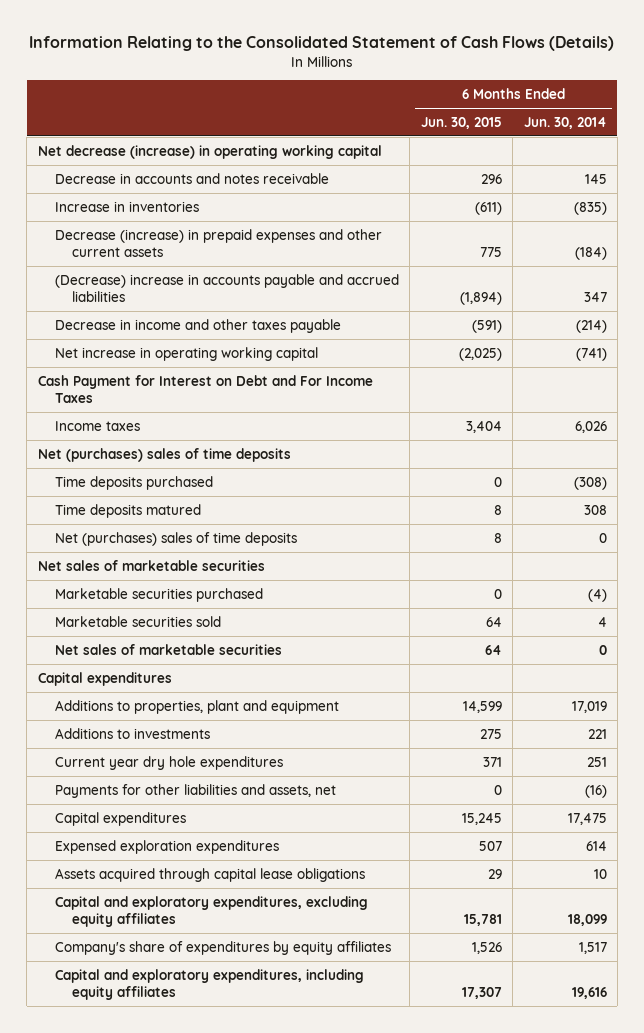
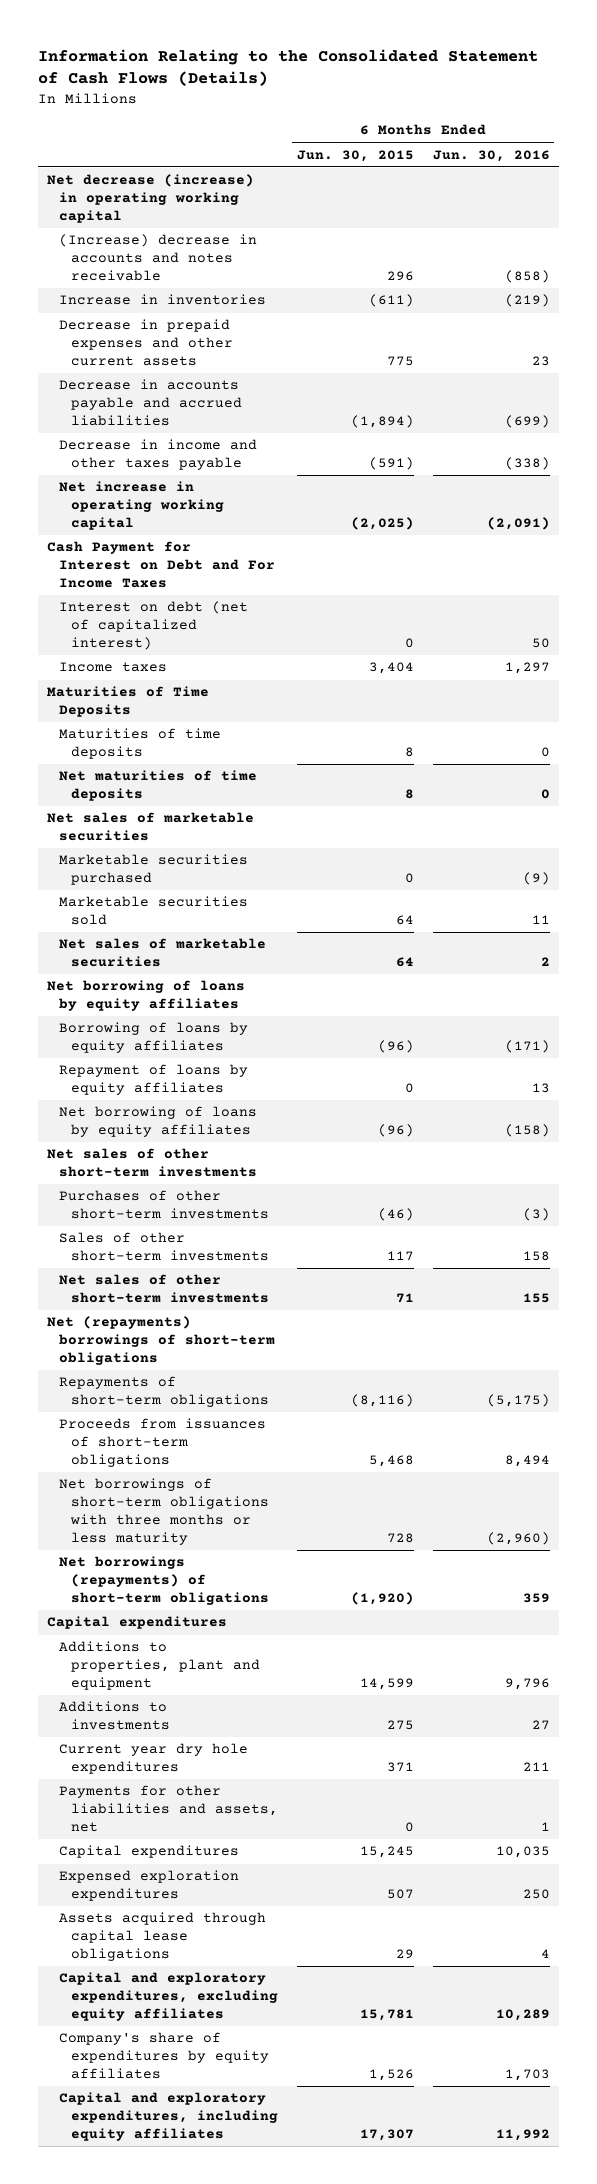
[523,116,607,129] Jun. 30, 2014 -> none
none -> [432,149,550,162] Jun. 30, 2016
[54,172,329,184] Decrease in accounts and notes receivable -> [59,234,258,282] (Increase) decrease in accounts and notes receivable
[54,228,382,257] Decrease (increase) in prepaid expenses and other current assets -> [59,319,234,367] Decrease in prepaid expenses and other current assets
[54,273,399,302] (Decrease) increase in accounts payable and accrued liabilities -> [59,379,243,427] Decrease in accounts payable and accrued liabilities
none -> [59,601,249,651] Interest on debt (net of capitalized interest)
[37,447,291,462] Net (purchases) sales of time deposits -> none
[54,475,213,490] Time deposits purchased -> none
none -> [47,686,210,718] Maturities of Time Deposits
[54,503,201,518] Time deposits matured -> [59,728,222,760] Maturities of time deposits
[54,531,297,546] Net (purchases) sales of time deposits -> [59,770,258,802] Net maturities of time deposits
none -> [47,980,246,1012] Net borrowing of loans by equity affiliates
none -> [59,1022,249,1054] Borrowing of loans by equity affiliates
none -> [59,1064,249,1096] Repayment of loans by equity affiliates
none -> [59,1106,258,1138] Net borrowing of loans by equity affiliates
none -> [47,1148,258,1178] Net sales of other short-term investments
none -> [59,1190,270,1220] Purchases of other short-term investments
none -> [59,1232,270,1262] Sales of other short-term investments
none -> [59,1274,270,1304] Net sales of other short-term investments
none -> [47,1316,276,1366] Net (repayments) borrowings of short-term obligations
none -> [59,1376,270,1408] Repayments of short-term obligations
none -> [59,1418,267,1468] Proceeds from issuances of short-term obligations
none -> [59,1478,270,1545] Net borrowings of short-term obligations with three months or less maturity
none -> [59,1556,270,1606] Net borrowings (repayments) of short-term obligations

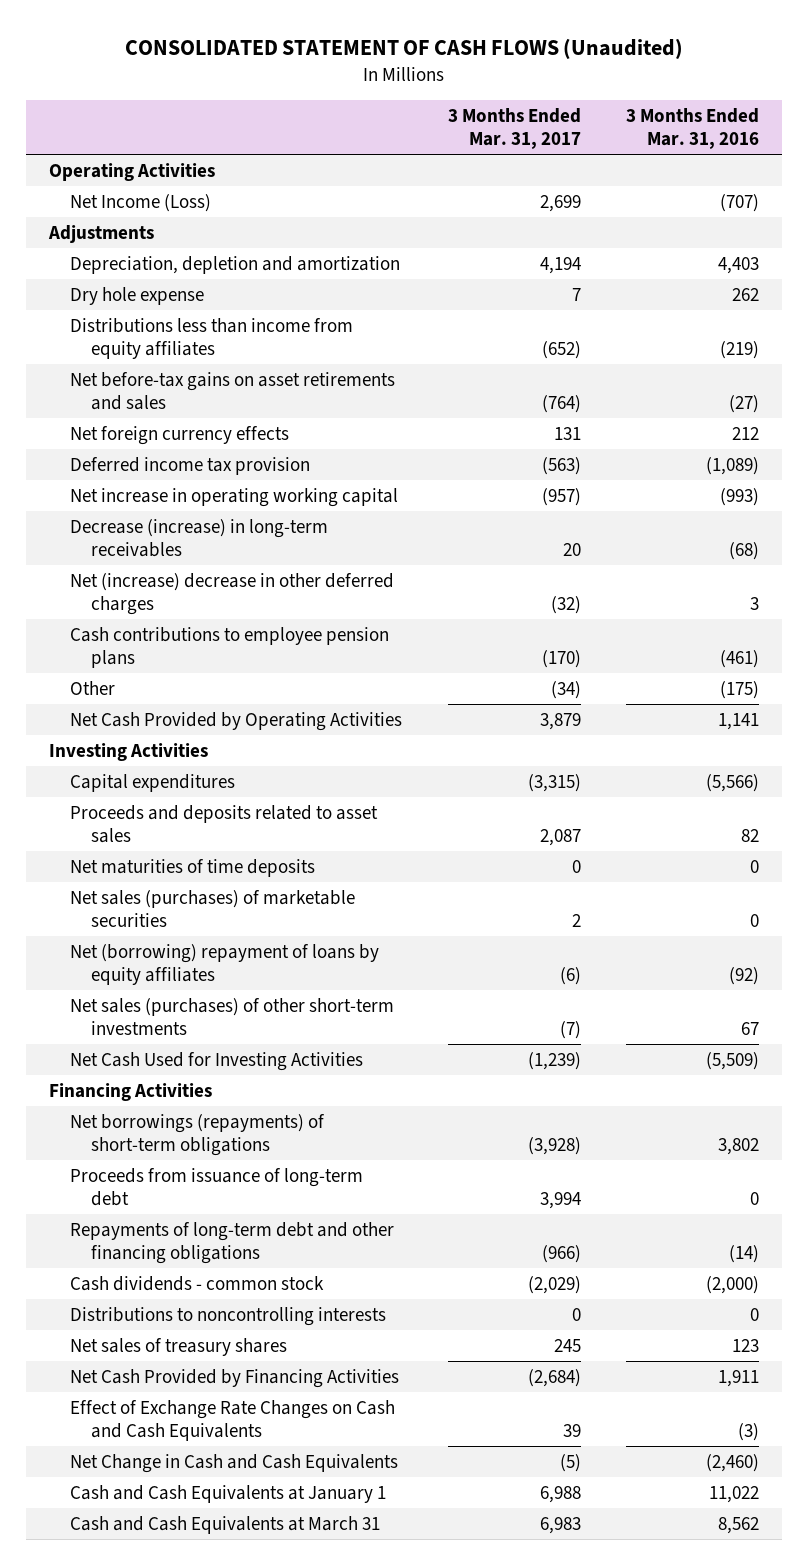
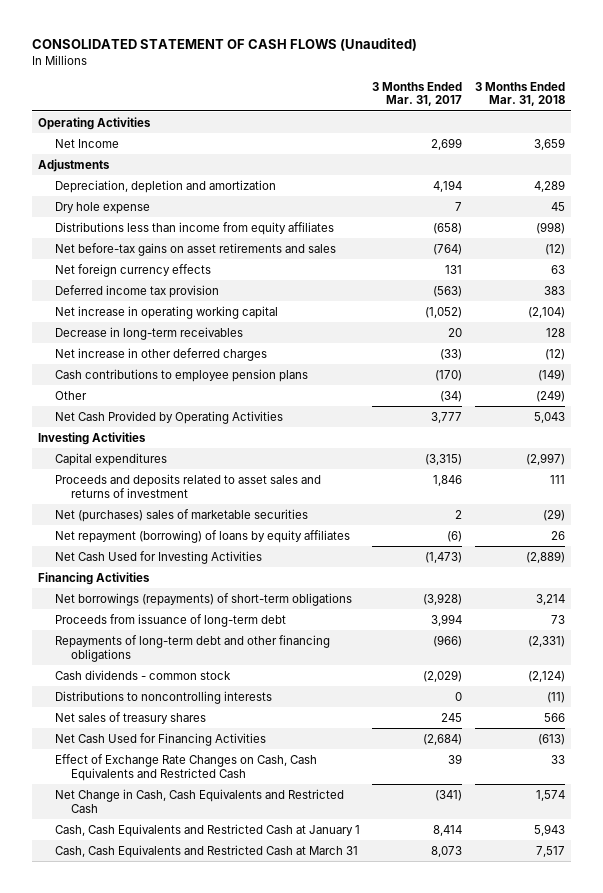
[626,107,760,149] 3 Months Ended Mar. 31, 2016 -> none
none -> [474,81,565,107] 3 Months Ended Mar. 31, 2018
[70,193,212,212] Net Income (Loss) -> [54,138,119,148] Net Income
[541,340,581,359] (652) -> [433,222,463,234] (658)
[541,487,581,506] (957) -> [425,306,463,318] (1,052)
[70,518,329,557] Decrease (increase) in long-term receivables -> [54,326,243,340] Decrease in long-term receivables
[70,572,395,615] Net (increase) decrease in other deferred charges -> [54,347,267,361] Net increase in other deferred charges
[550,595,581,614] (32) -> [440,348,463,360] (33)
[539,712,581,730] 3,879 -> [431,411,463,423] 3,777
[70,858,316,877] Net maturities of time deposits -> none
[70,997,395,1035] Net sales (purchases) of other short-term investments -> none
[70,804,379,843] Proceeds and deposits related to asset sales -> [54,473,321,498] Proceeds and deposits related to asset sales and returns of investment
[539,828,581,846] 2,087 -> [433,474,463,486] 1,846
[70,889,356,927] Net sales (purchases) of marketable securities -> [54,508,308,522] Net (purchases) sales of marketable securities
[70,943,380,985] Net (borrowing) repayment of loans by equity affiliates -> [54,529,350,543] Net repayment (borrowing) of loans by equity affiliates
[527,1051,581,1070] (1,239) -> [425,551,463,563] (1,473)
[70,1368,400,1388] Net Cash Provided by Financing Activities -> [54,732,266,746] Net Cash Used for Financing Activities
[70,1399,396,1441] Effect of Exchange Rate Changes on Cash and Cash Equivalents -> [54,753,317,781] Effect of Exchange Rate Changes on Cash, Cash Equivalents and Restricted Cash
[70,1453,399,1473] Net Change in Cash and Cash Equivalents -> [54,788,344,813] Net Change in Cash, Cash Equivalents and Restricted Cash
[559,1453,581,1472] (5) -> [435,789,463,801] (341)
[70,1484,387,1503] Cash and Cash Equivalents at January 1 -> [54,823,360,837] Cash, Cash Equivalents and Restricted Cash at January 1
[539,1485,581,1503] 6,988 -> [433,824,463,836] 8,414
[70,1515,381,1534] Cash and Cash Equivalents at March 31 -> [54,844,358,858] Cash, Cash Equivalents and Restricted Cash at March 31
[539,1516,581,1534] 6,983 -> [431,845,463,857] 8,073

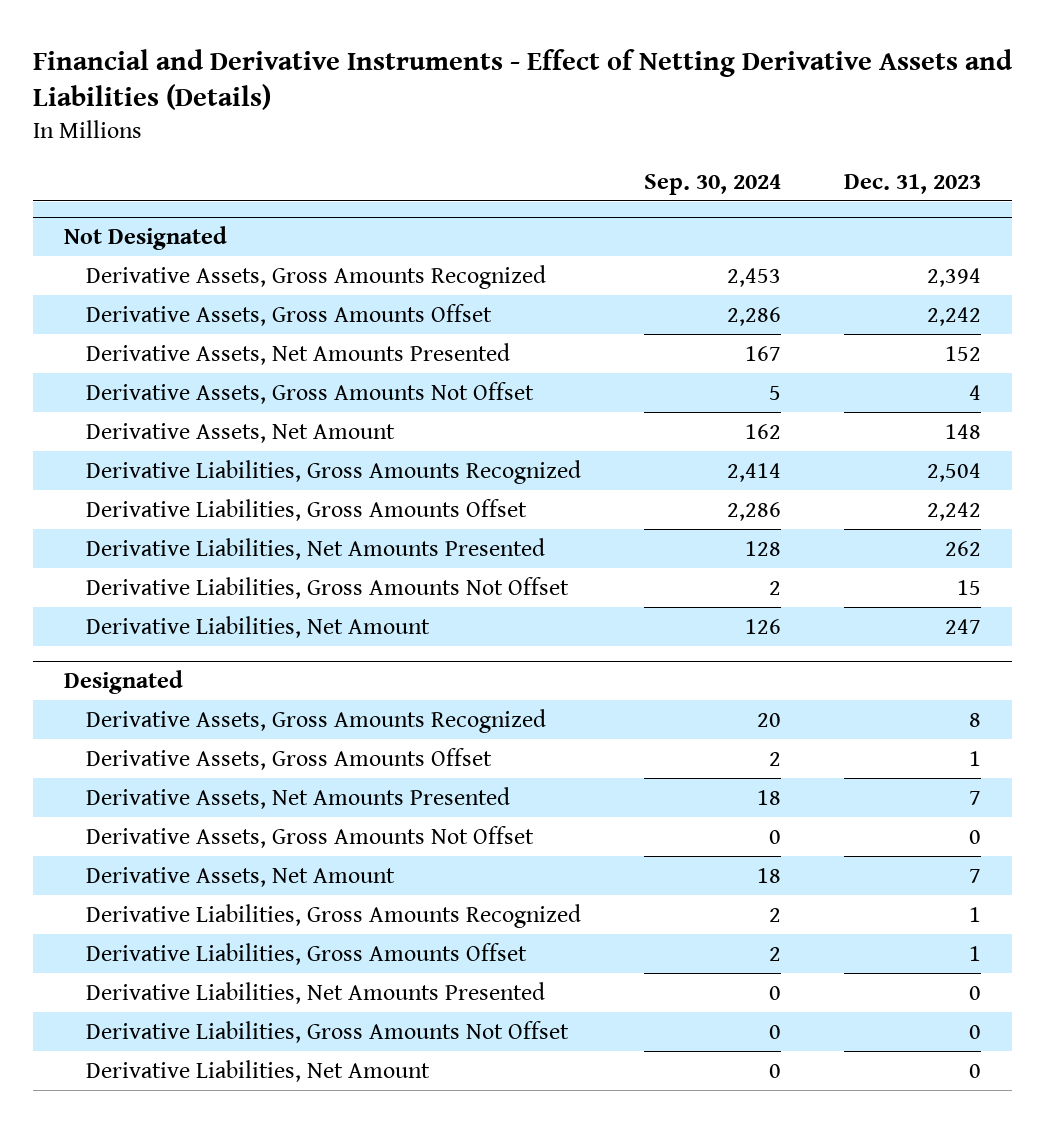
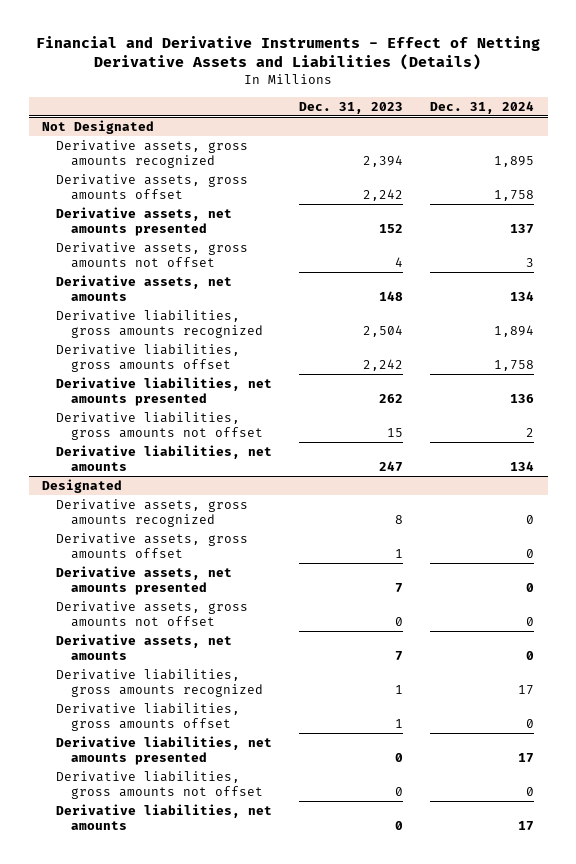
[644,173,782,195] Sep. 30, 2024 -> none
none -> [430,100,535,114] Dec. 31, 2024
[86,264,547,289] Derivative Assets, Gross Amounts Recognized -> [56,139,249,169] Derivative assets, gross amounts recognized
[86,303,493,326] Derivative Assets, Gross Amounts Offset -> [56,173,249,201] Derivative assets, gross amounts offset
[86,342,511,365] Derivative Assets, Net Amounts Presented -> [56,206,233,237] Derivative assets, net amounts presented
[86,381,535,404] Derivative Assets, Gross Amounts Not Offset -> [56,241,249,269] Derivative assets, gross amounts not offset
[86,422,396,443] Derivative Assets, Net Amount -> [56,274,233,302] Derivative assets, net amounts
[86,459,582,484] Derivative Liabilities, Gross Amounts Recognized -> [56,309,263,339] Derivative liabilities, gross amounts recognized
[86,498,528,521] Derivative Liabilities, Gross Amounts Offset -> [56,343,241,373] Derivative liabilities, gross amounts offset
[86,537,546,560] Derivative Liabilities, Net Amounts Presented -> [56,376,273,407] Derivative liabilities, net amounts presented
[86,576,570,599] Derivative Liabilities, Gross Amounts Not Offset -> [56,411,263,441] Derivative liabilities, gross amounts not offset
[86,615,431,638] Derivative Liabilities, Net Amount -> [56,444,273,472] Derivative liabilities, net amounts
[86,708,547,733] Derivative Assets, Gross Amounts Recognized -> [56,498,249,528] Derivative assets, gross amounts recognized
[86,747,493,770] Derivative Assets, Gross Amounts Offset -> [56,532,249,560] Derivative assets, gross amounts offset
[86,786,511,809] Derivative Assets, Net Amounts Presented -> [56,565,233,596] Derivative assets, net amounts presented
[86,825,535,848] Derivative Assets, Gross Amounts Not Offset -> [56,600,249,628] Derivative assets, gross amounts not offset
[86,866,396,887] Derivative Assets, Net Amount -> [56,633,233,661] Derivative assets, net amounts
[86,903,582,928] Derivative Liabilities, Gross Amounts Recognized -> [56,668,263,698] Derivative liabilities, gross amounts recognized
[86,942,528,965] Derivative Liabilities, Gross Amounts Offset -> [56,702,241,732] Derivative liabilities, gross amounts offset
[86,981,546,1004] Derivative Liabilities, Net Amounts Presented -> [56,735,273,766] Derivative liabilities, net amounts presented
[86,1020,570,1043] Derivative Liabilities, Gross Amounts Not Offset -> [56,770,263,800] Derivative liabilities, gross amounts not offset
[86,1059,431,1082] Derivative Liabilities, Net Amount -> [56,803,273,831] Derivative liabilities, net amounts

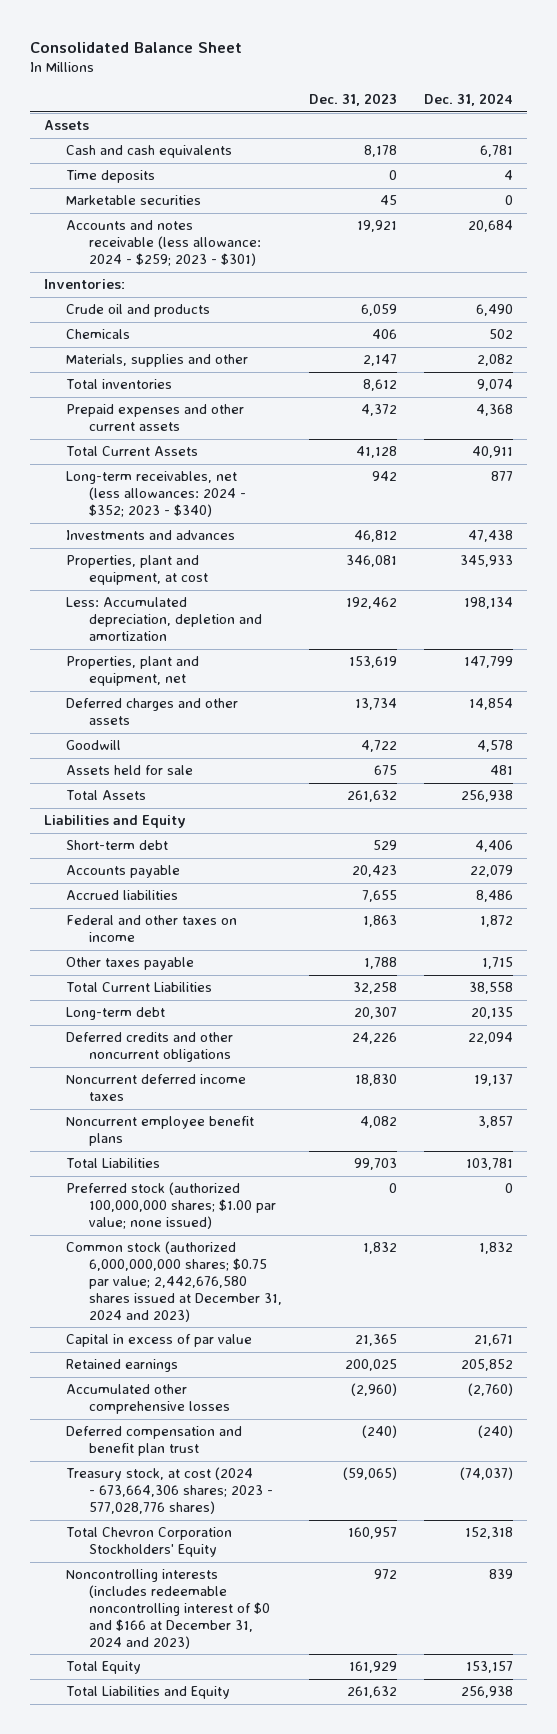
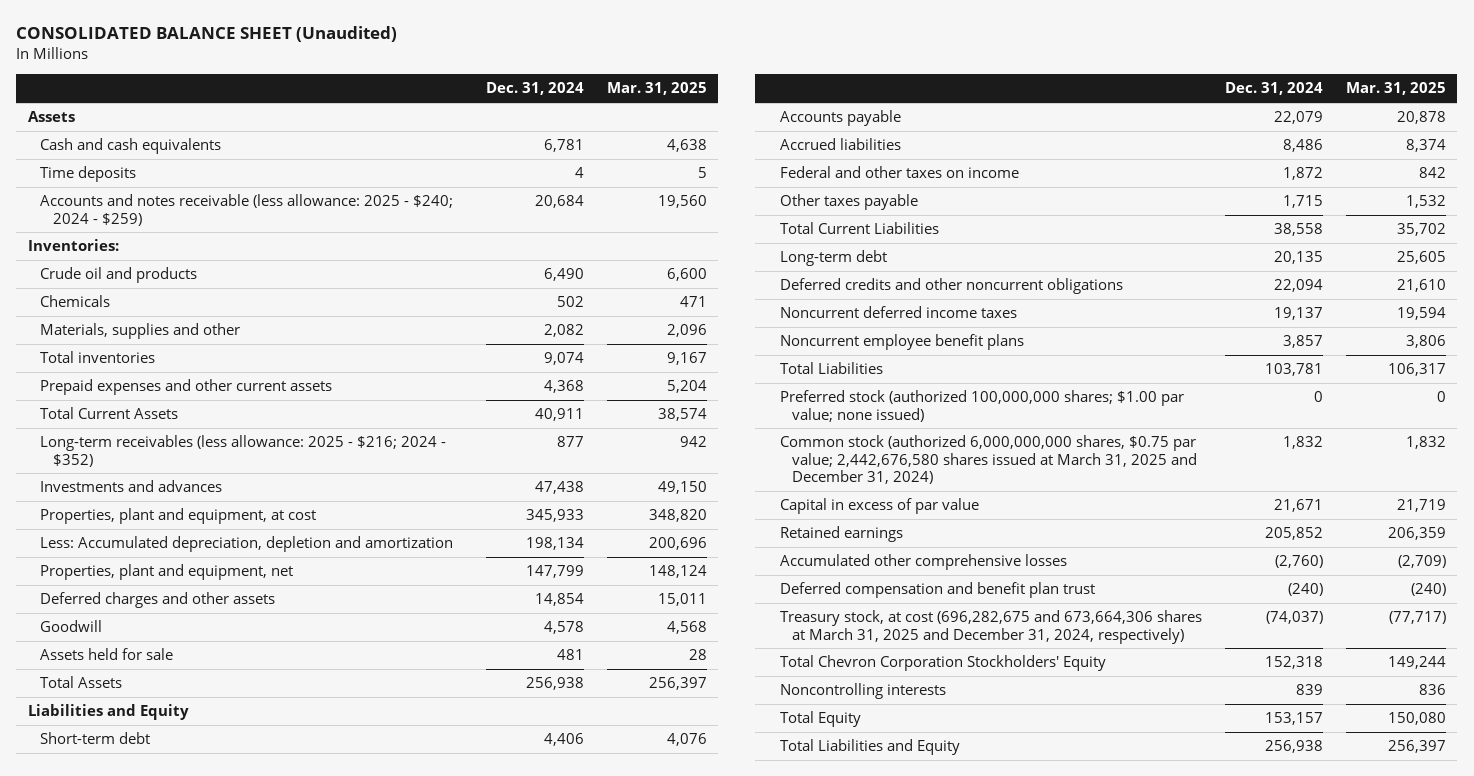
[30,41,243,53] Consolidated Balance Sheet -> [16,26,398,43] CONSOLIDATED BALANCE SHEET (Unaudited)
[309,92,398,106] Dec. 31, 2023 -> none
none -> [606,82,707,96] Mar. 31, 2025
[66,195,202,206] Marketable securities -> none
[66,220,262,267] Accounts and notes receivable (less allowance: 2024 - $259; 2023 - $301) -> [40,194,454,226] Accounts and notes receivable (less allowance: 2025 - $240; 2024 - $259)
[66,471,247,518] Long-term receivables, net (less allowances: 2024 - $352; 2023 - $340) -> [40,435,447,467] Long-term receivables (less allowance: 2025 - $216; 2024 - $352)
[66,1241,283,1322] Common stock (authorized 6,000,000,000 shares; $0.75 par value; 2,442,676,580 shares issued at December 31, 2024 and 2023) -> [779,435,1198,485] Common stock (authorized 6,000,000,000 shares, $0.75 par value; 2,442,676,580 shares issued at March 31, 2025 and December 31, 2024)
[66,1467,274,1515] Treasury stock, at cost (2024 - 673,664,306 shares; 2023 - 577,028,776 shares) -> [779,610,1202,644] Treasury stock, at cost (696,282,675 and 673,664,306 shares at March 31, 2025 and December 31, 2024, respectively)
[66,1569,271,1649] Noncontrolling interests (includes redeemable noncontrolling interest of $0 and $166 at December 31, 2024 and 2023) -> [779,683,946,700] Noncontrolling interests

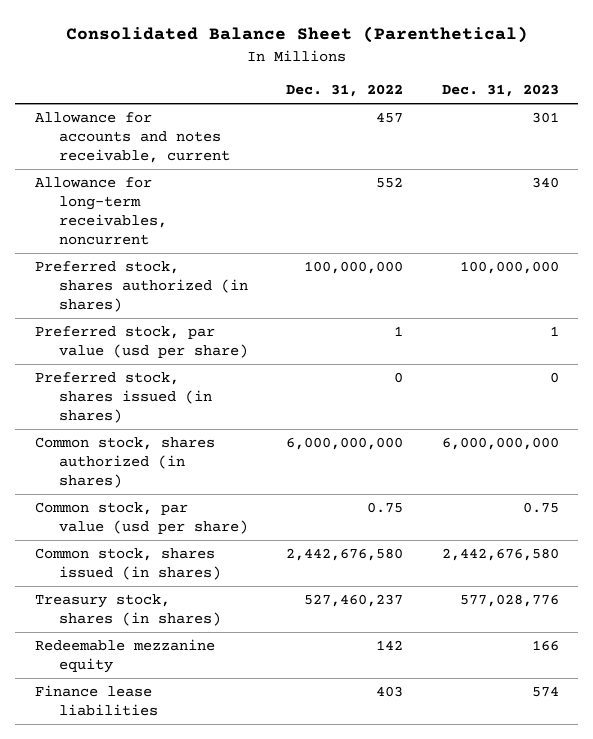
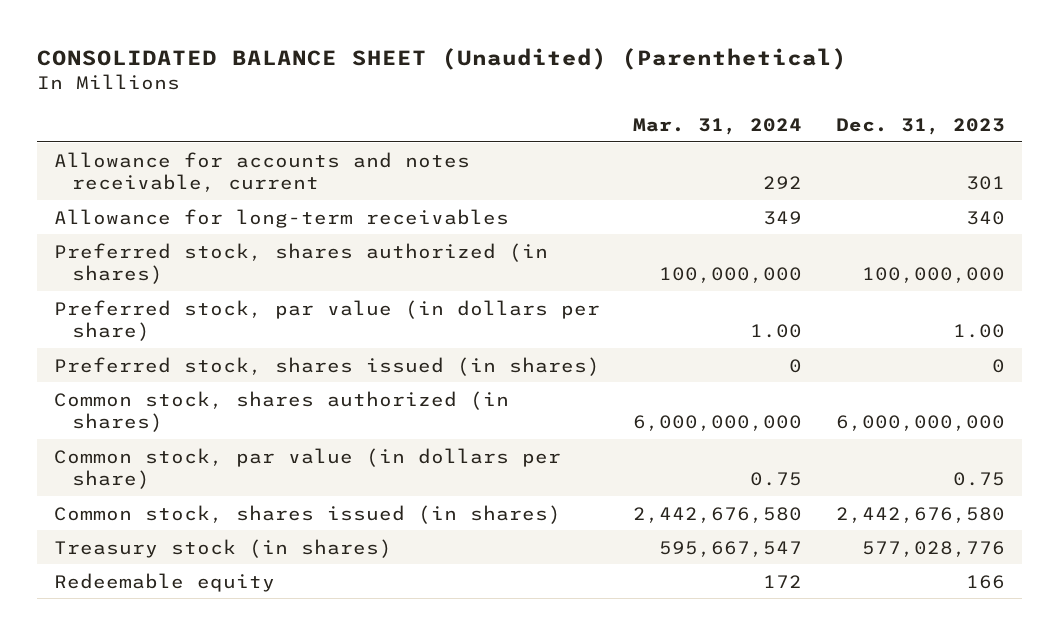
[65,26,528,44] Consolidated Balance Sheet (Parenthetical) -> [36,47,847,70] CONSOLIDATED BALANCE SHEET (Unaudited) (Parenthetical)
[286,84,404,98] Dec. 31, 2022 -> none
none -> [633,117,803,135] Mar. 31, 2024
[34,177,167,245] Allowance for long-term receivables, noncurrent -> [53,208,509,228] Allowance for long-term receivables
[34,326,248,359] Preferred stock, par value (usd per share) -> [53,299,600,342] Preferred stock, par value (in dollars per share)
[549,326,559,337] 1 -> [953,324,1006,339] 1.00
[34,502,248,535] Common stock, par value (usd per share) -> [53,447,561,490] Common stock, par value (in dollars per share)
[34,685,158,717] Finance lease liabilities -> none
[34,594,221,627] Treasury stock, shares (in shares) -> [53,538,392,558] Treasury stock (in shares)
[34,639,215,674] Redeemable mezzanine equity -> [53,572,275,592] Redeemable equity

